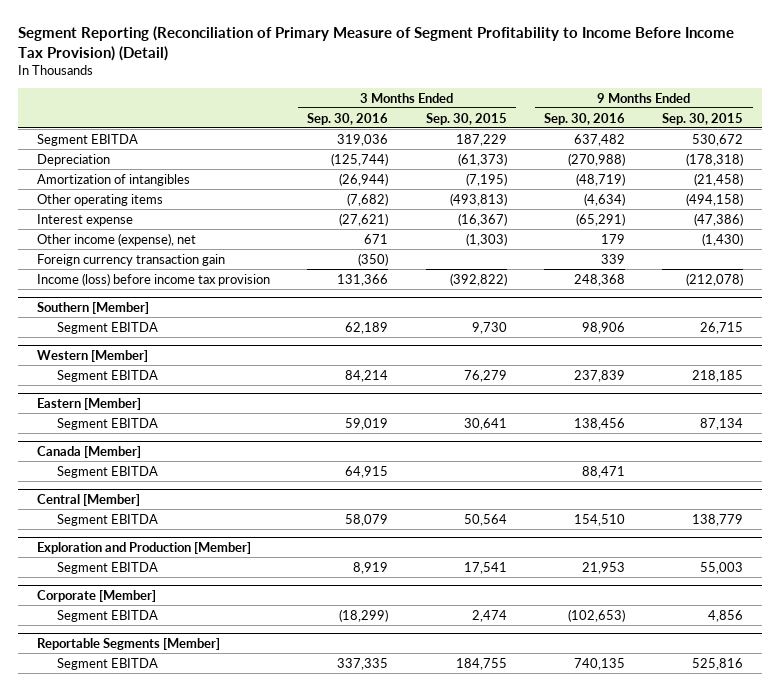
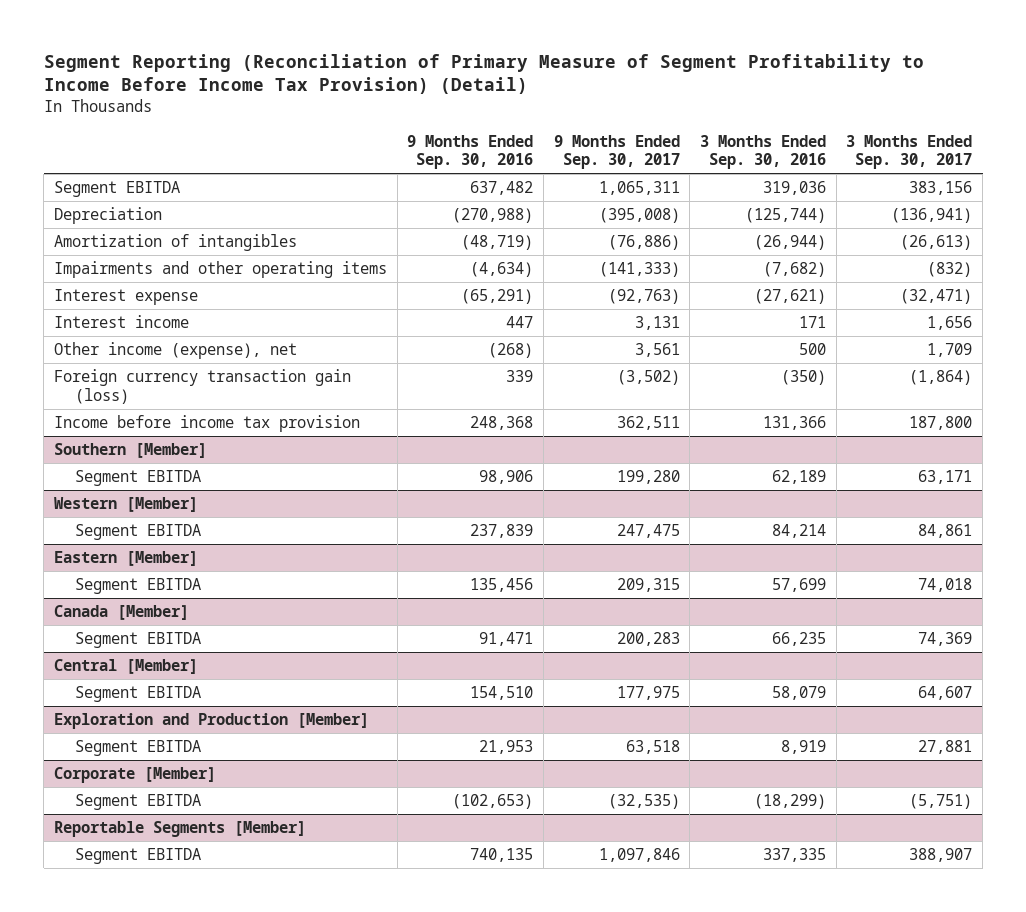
[425,112,507,125] Sep. 30, 2015 -> none
[662,112,744,125] Sep. 30, 2015 -> none
none -> [553,134,680,170] 9 Months Ended Sep. 30, 2017
none -> [846,134,973,170] 3 Months Ended Sep. 30, 2017
[36,193,163,206] Other operating items -> [53,261,387,279] Impairments and other operating items
none -> [53,315,189,329] Interest income
[364,233,389,244] 671 -> [799,343,827,356] 500
[600,233,625,244] 179 -> [488,343,534,359] (268)
[36,253,225,266] Foreign currency transaction gain -> [53,369,351,404] Foreign currency transaction gain (loss)
[36,272,270,286] Income (loss) before income tax provision -> [53,415,360,433] Income before income tax provision
[345,417,389,430] 59,019 -> [772,578,827,593] 57,699
[573,417,625,430] 138,456 -> [470,578,534,593] 135,456
[345,465,389,478] 64,915 -> [772,632,827,647] 66,235
[581,465,625,478] 88,471 -> [479,632,534,647] 91,471

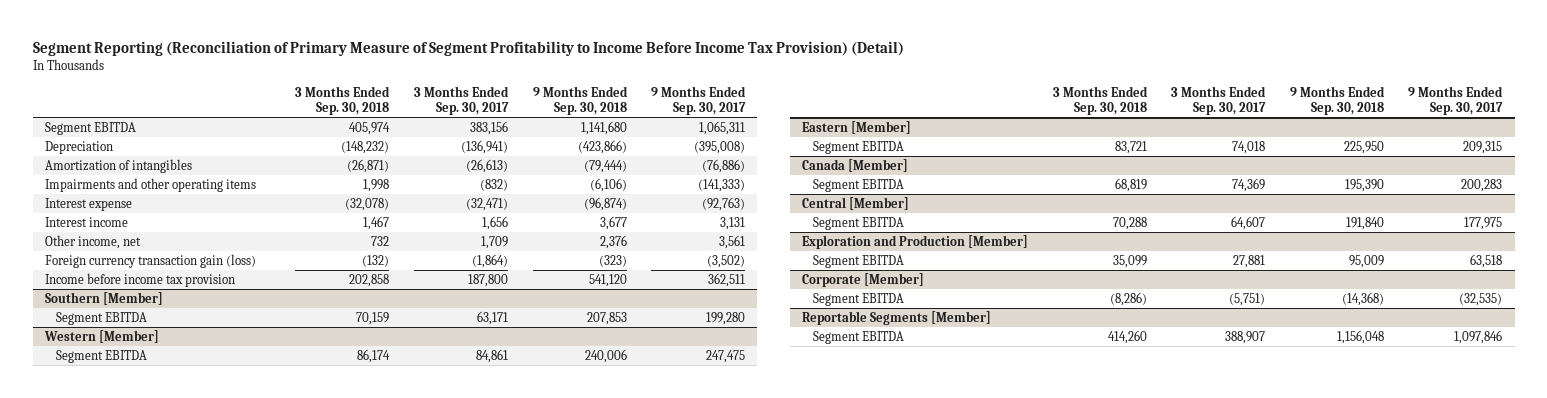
[407,134,534,170] 9 Months Ended Sep. 30, 2016 -> none
[700,134,827,170] 3 Months Ended Sep. 30, 2016 -> none
none -> [295,86,391,116] 3 Months Ended Sep. 30, 2018
none -> [532,86,628,116] 9 Months Ended Sep. 30, 2018
[53,342,297,360] Other income (expense), net -> [44,235,141,250] Other income, net

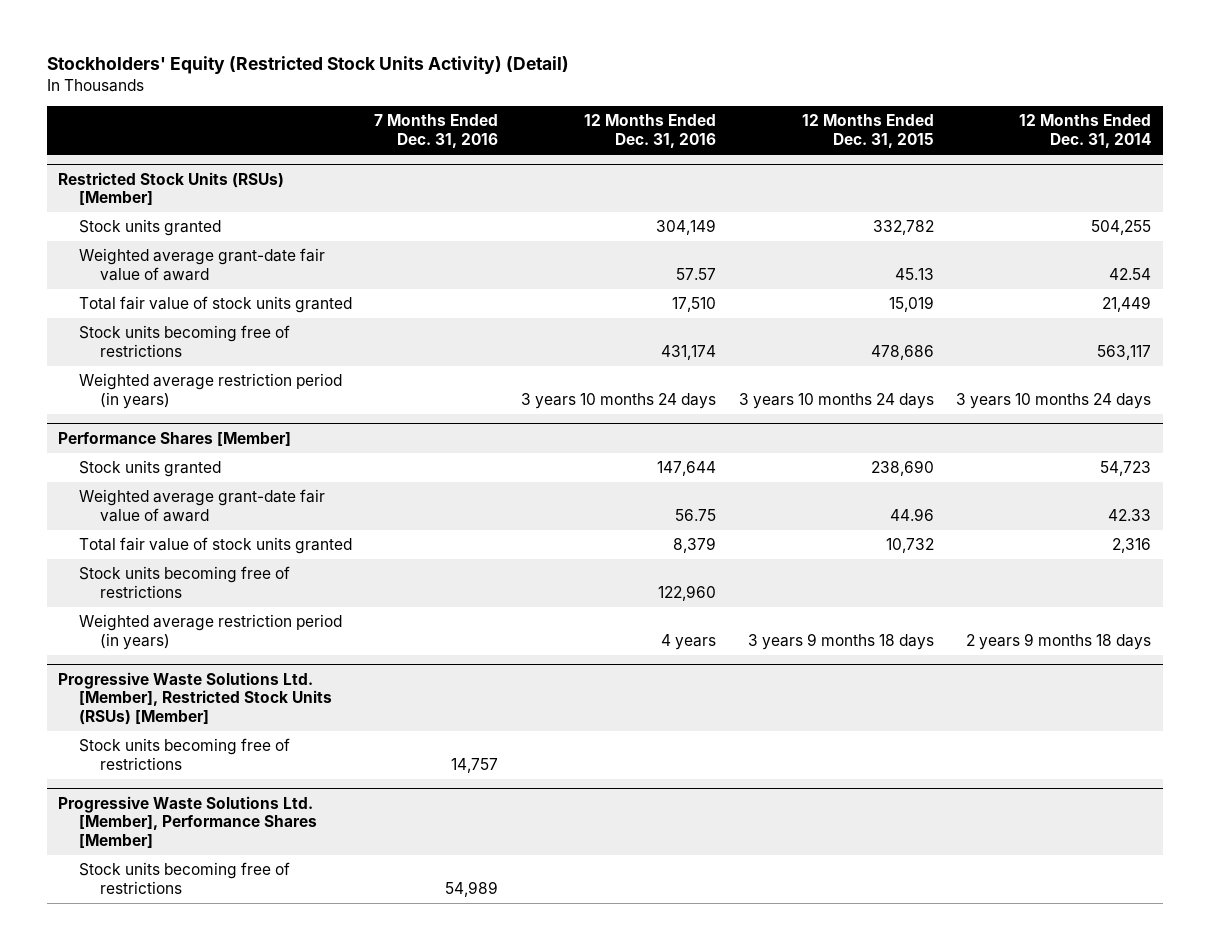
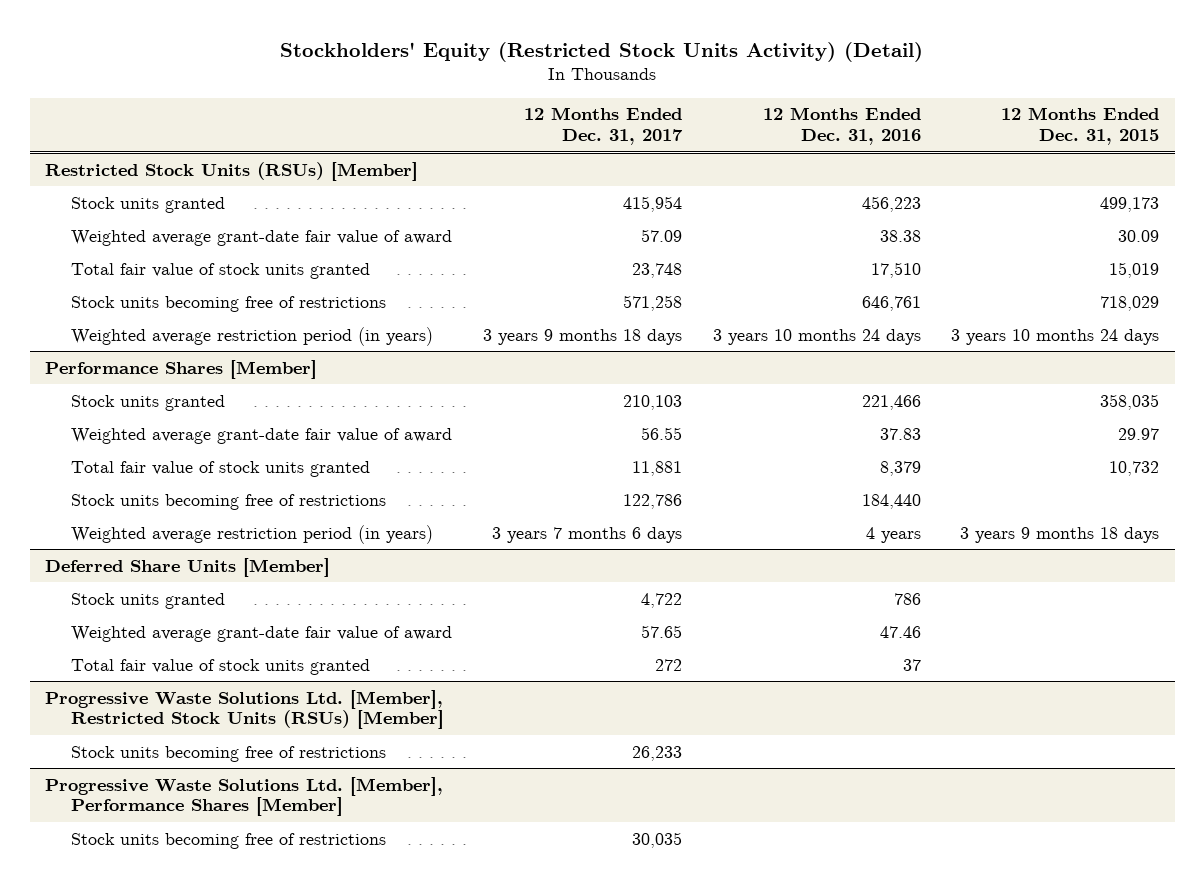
[374,114,499,149] 7 Months Ended Dec. 31, 2016 -> none
[1019,114,1152,149] 12 Months Ended Dec. 31, 2014 -> none
none -> [523,107,683,145] 12 Months Ended Dec. 31, 2017
[656,219,717,236] 304,149 -> [861,195,921,212] 456,223
[872,220,934,236] 332,782 -> [1100,196,1160,212] 499,173
[676,267,717,280] 57.57 -> [879,229,921,242] 38.38
[894,267,934,280] 45.13 -> [1118,229,1160,242] 30.09
[661,344,717,360] 431,174 -> [861,295,921,311] 646,761
[870,344,934,360] 478,686 -> [1100,295,1160,311] 718,029
[657,461,717,477] 147,644 -> [861,394,921,410] 221,466
[870,460,934,477] 238,690 -> [1100,393,1160,410] 358,035
[675,508,717,521] 56.75 -> [879,427,921,440] 37.83
[889,507,934,521] 44.96 -> [1118,427,1160,440] 29.97
[658,584,717,601] 122,960 -> [861,493,921,509] 184,440
none -> [45,557,331,577] Deferred Share Units [Member]
none -> [71,592,226,609] Stock units granted
none -> [71,625,453,642] Weighted average grant-date fair value of award
none -> [71,658,371,675] Total fair value of stock units granted

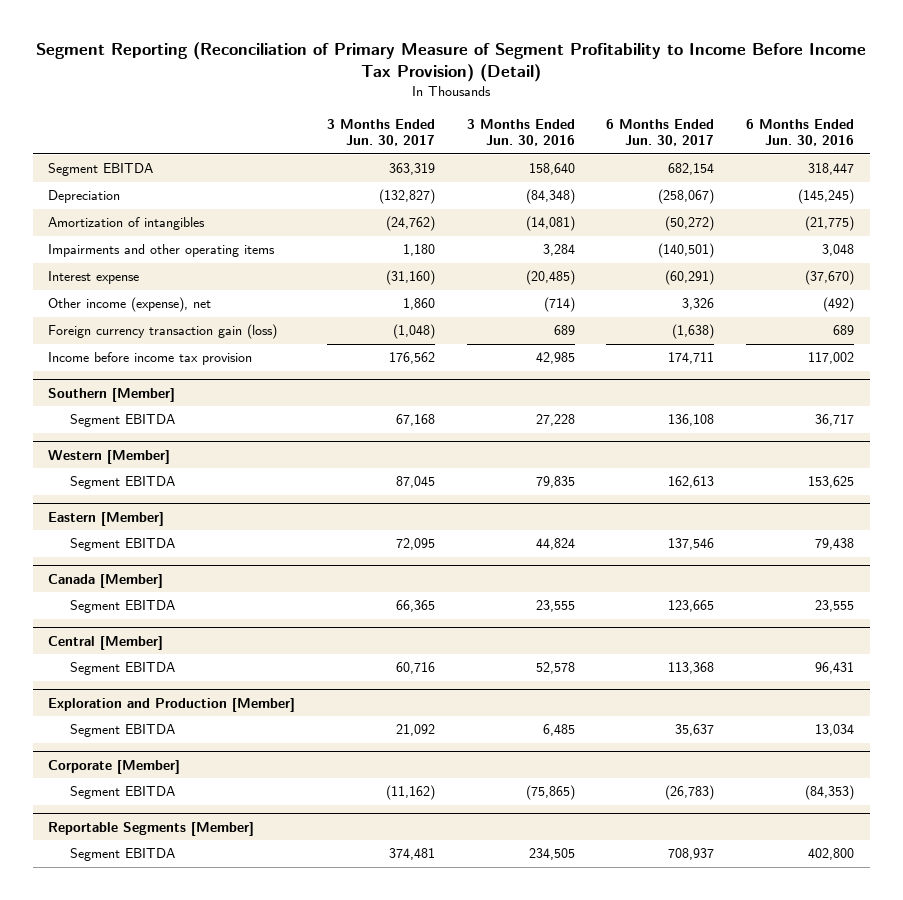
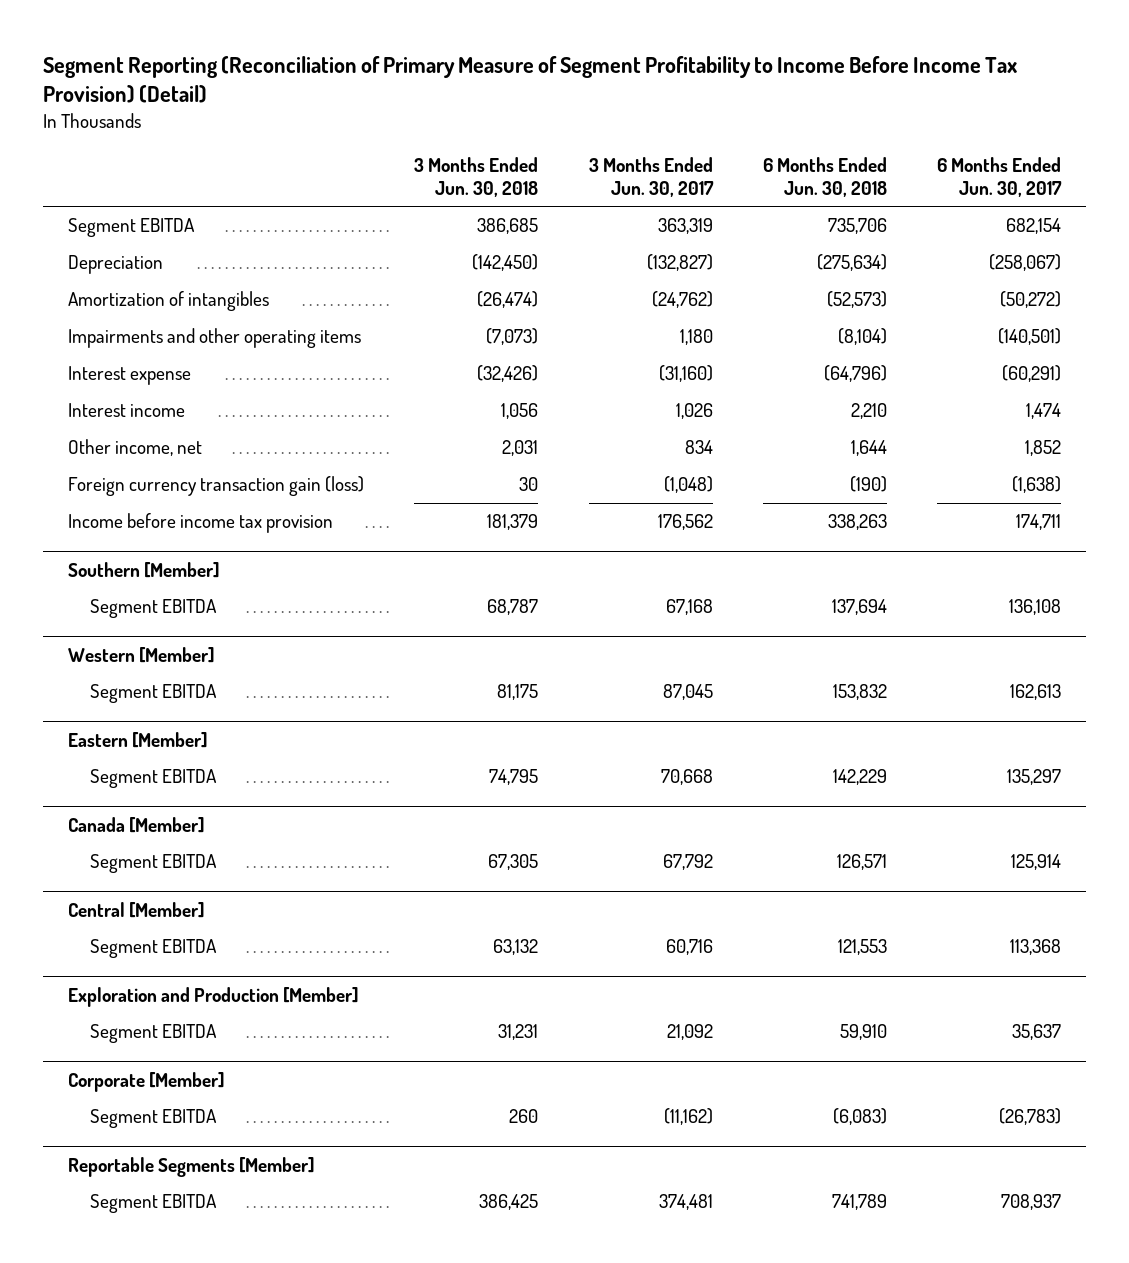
[466,118,575,147] 3 Months Ended Jun. 30, 2016 -> none
[746,118,855,147] 6 Months Ended Jun. 30, 2016 -> none
none -> [414,157,539,197] 3 Months Ended Jun. 30, 2018
none -> [762,157,887,197] 6 Months Ended Jun. 30, 2018
none -> [68,403,186,418] Interest income
[48,297,212,313] Other income (expense), net -> [68,439,203,457] Other income, net
[403,298,436,311] 1,860 -> [684,440,713,455] 834
[682,298,715,311] 3,326 -> [1025,440,1062,457] 1,852
[396,538,436,551] 72,095 -> [660,769,713,786] 70,668
[668,538,715,551] 137,546 -> [1007,769,1062,786] 135,297
[396,600,436,613] 66,365 -> [662,854,713,871] 67,792
[668,600,715,613] 123,665 -> [1011,854,1062,871] 125,914

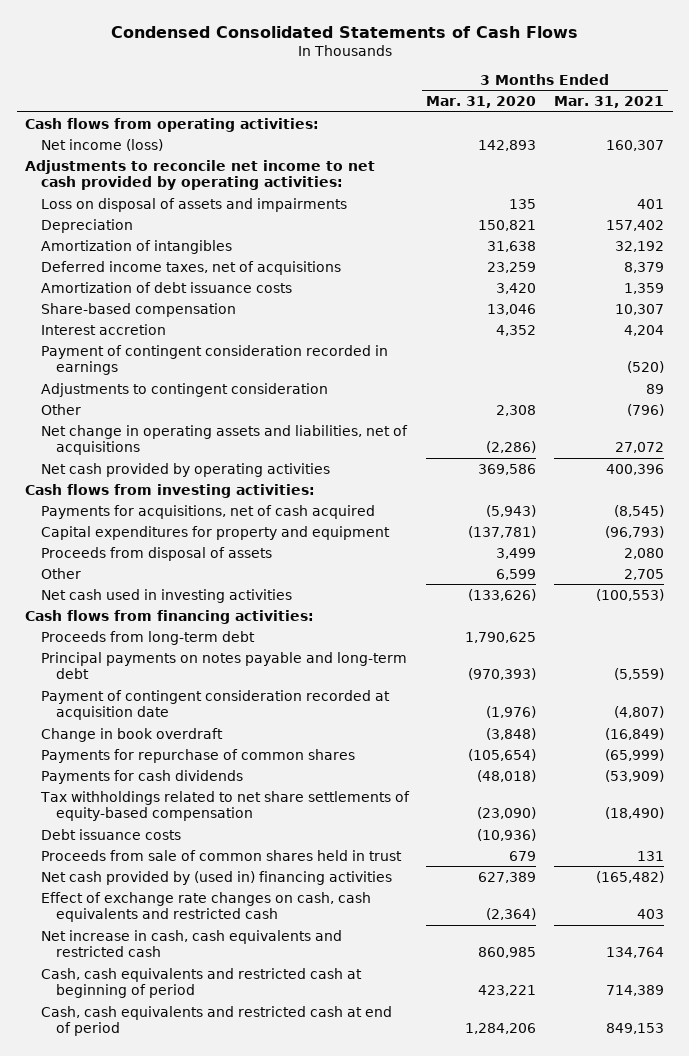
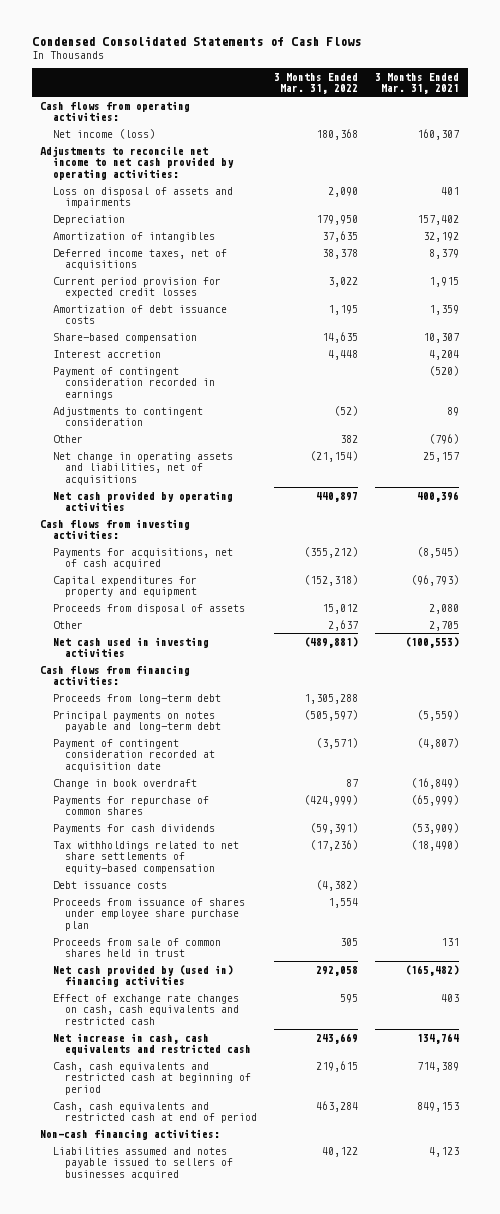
[426,96,537,109] Mar. 31, 2020 -> none
none -> [274,72,359,95] 3 Months Ended Mar. 31, 2022
none -> [52,276,221,299] Current period provision for expected credit losses
[614,441,664,453] 27,072 -> [423,451,460,462] 25,157
none -> [52,897,245,931] Proceeds from issuance of shares under employee share purchase plan
none -> [40,1128,221,1140] Non-cash financing activities:
none -> [52,1146,234,1180] Liabilities assumed and notes payable issued to sellers of businesses acquired

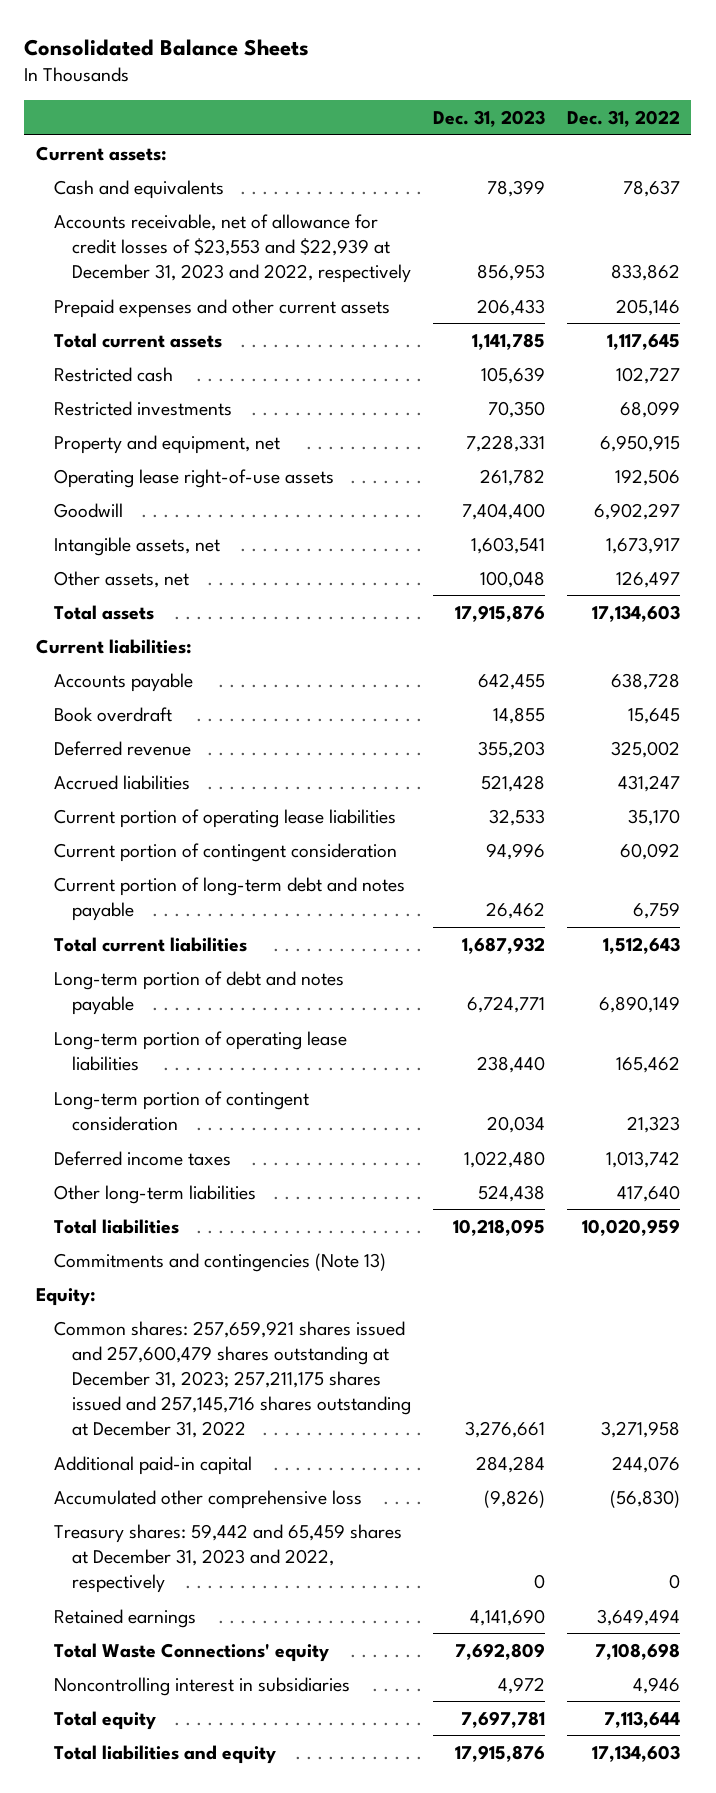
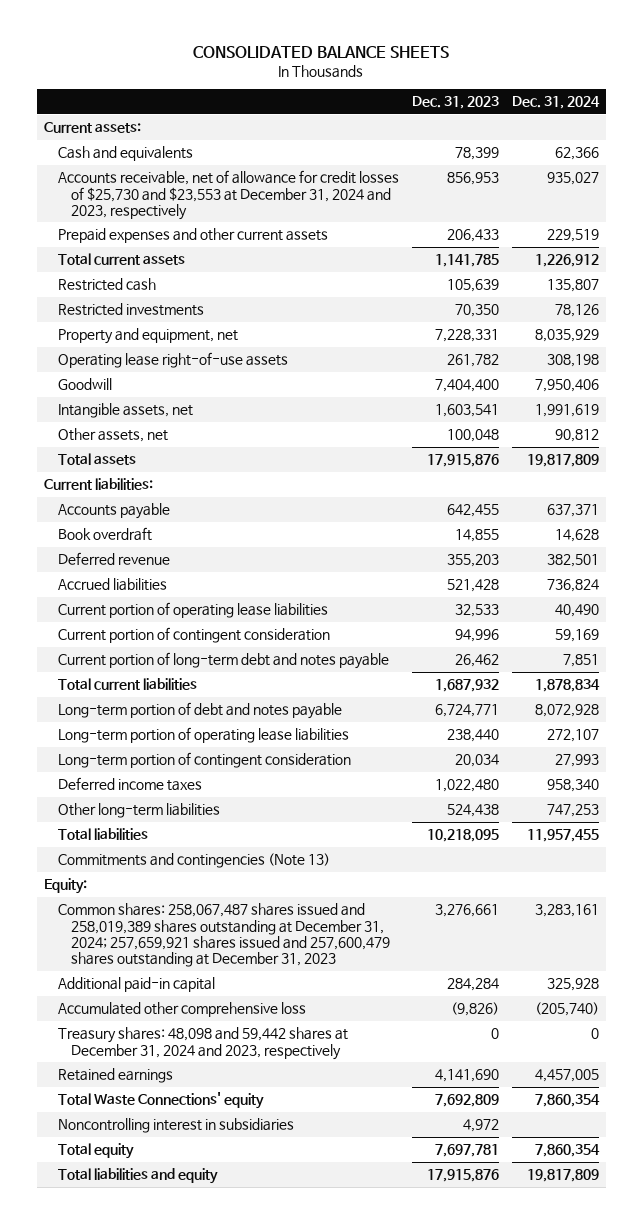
[24,38,310,56] Consolidated Balance Sheets -> [193,45,450,58] CONSOLIDATED BALANCE SHEETS
[567,109,681,127] Dec. 31, 2022 -> none
none -> [512,96,601,110] Dec. 31, 2024
[53,213,411,283] Accounts receivable, net of allowance for credit losses of $23,553 and $22,939 at December 31, 2023 and 2022, respectively -> [57,170,399,220] Accounts receivable, net of allowance for credit losses of $25,730 and $23,553 at December 31, 2024 and 2023, respectively
[53,1320,411,1438] Common shares: 257,659,921 shares issued and 257,600,479 shares outstanding at December 31, 2023; 257,211,175 shares issued and 257,145,716 shares outstanding at December 31, 2022 -> [57,903,391,968] Common shares: 258,067,487 shares issued and 258,019,389 shares outstanding at December 31, 2024; 257,659,921 shares issued and 257,600,479 shares outstanding at December 31, 2023
[53,1523,402,1593] Treasury shares: 59,442 and 65,459 shares at December 31, 2023 and 2022, respectively -> [57,1027,348,1060] Treasury shares: 48,098 and 59,442 shares at December 31, 2024 and 2023, respectively

